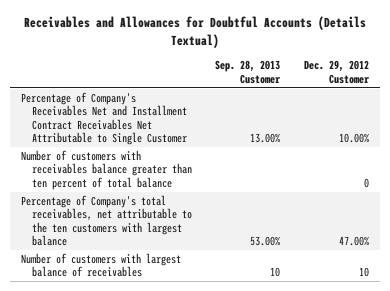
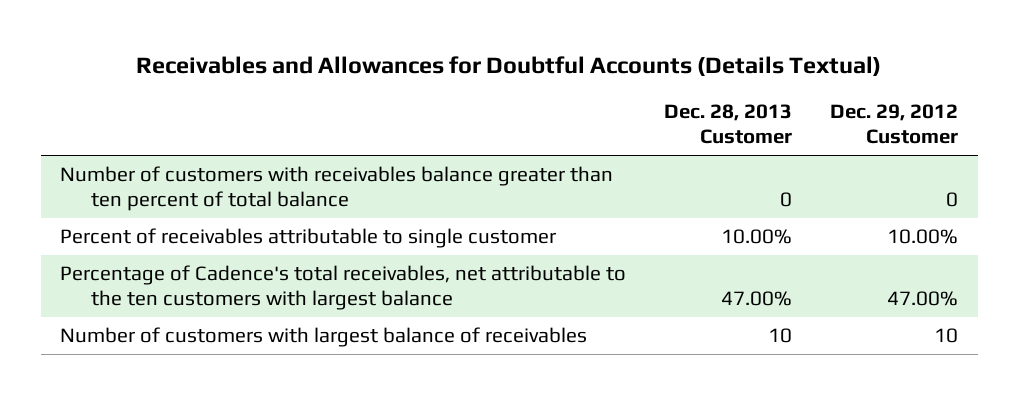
[215,60,282,84] Sep. 28, 2013 Customer -> none
none -> [664,104,793,145] Dec. 28, 2013 Customer
[21,91,188,146] Percentage of Company's Receivables Net and Installment Contract Receivables Net Attributable to Single Customer -> none
none -> [59,228,556,249] Percent of receivables attributable to single customer
[21,194,193,247] Percentage of Company's total receivables, net attributable to the ten customers with largest balance -> [59,265,626,311] Percentage of Cadence's total receivables, net attributable to the ten customers with largest balance

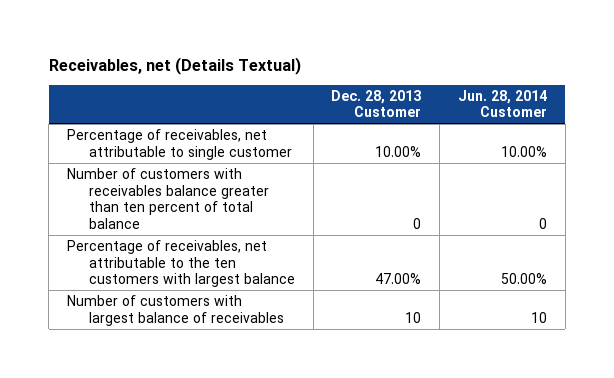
[136,55,882,76] Receivables and Allowances for Doubtful Accounts (Details Textual) -> [48,56,301,75] Receivables, net (Details Textual)
[830,104,959,145] Dec. 29, 2012 Customer -> none
none -> [457,89,547,118] Jun. 28, 2014 Customer
none -> [66,129,292,160] Percentage of receivables, net attributable to single customer
[59,228,556,249] Percent of receivables attributable to single customer -> none
[59,265,626,311] Percentage of Cadence's total receivables, net attributable to the ten customers with largest balance -> [66,240,295,288] Percentage of receivables, net attributable to the ten customers with largest balance

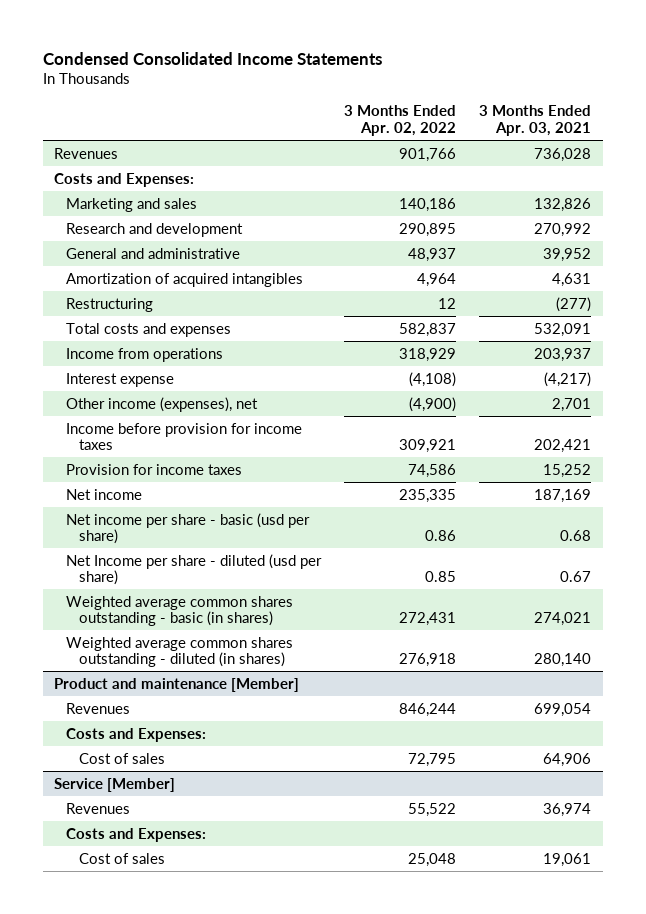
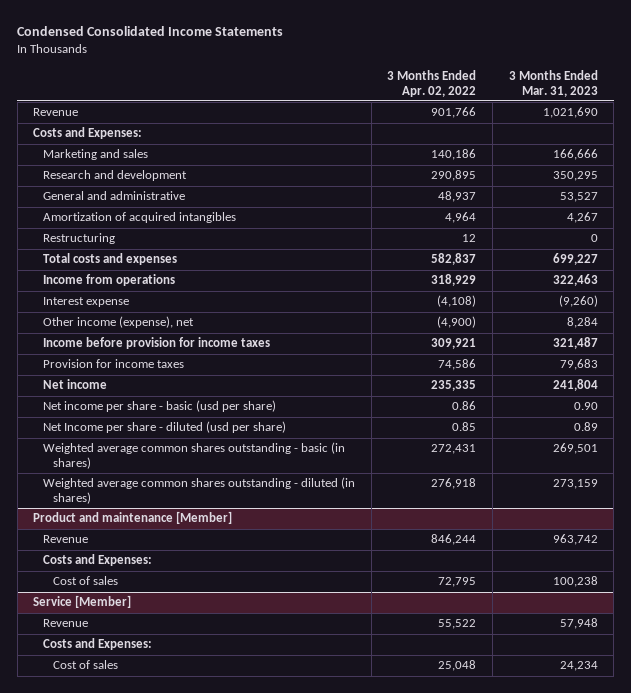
[479,105,592,136] 3 Months Ended Apr. 03, 2021 -> none
none -> [508,69,598,97] 3 Months Ended Mar. 31, 2023
[54,147,119,159] Revenues -> [33,108,79,117] Revenue
[66,396,259,412] Other income (expenses), net -> [43,316,195,329] Other income (expense), net
[66,702,131,714] Revenues -> [43,535,89,544] Revenue
[66,802,131,814] Revenues -> [43,619,89,628] Revenue

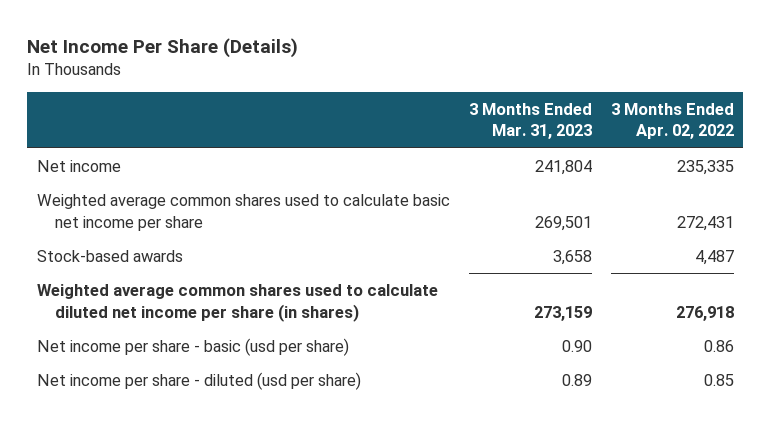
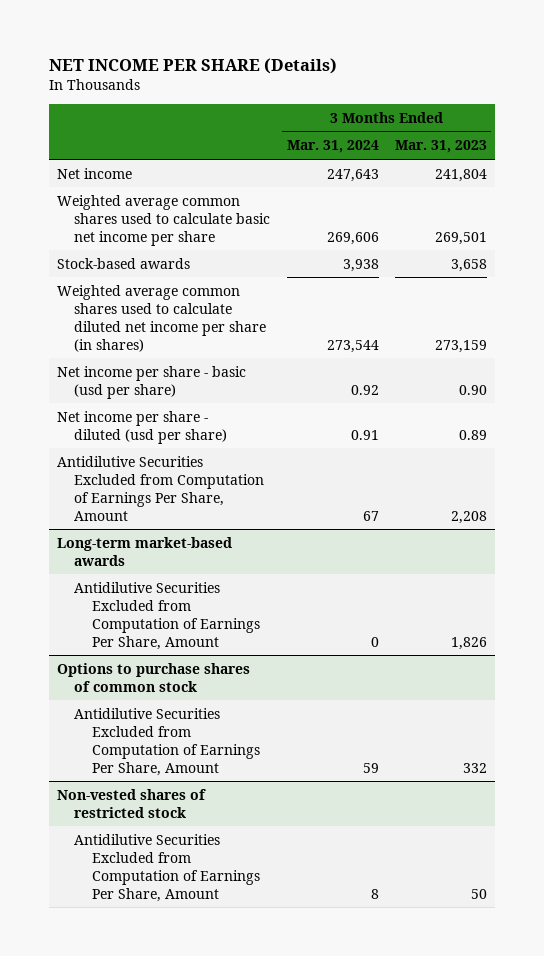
[27,37,299,58] Net Income Per Share (Details) -> [48,57,337,74] NET INCOME PER SHARE (Details)
[610,102,734,140] 3 Months Ended Apr. 02, 2022 -> none
none -> [286,140,379,154] Mar. 31, 2024
none -> [56,455,265,521] Antidilutive Securities Excluded from Computation of Earnings Per Share, Amount
none -> [56,536,232,566] Long-term market-based awards
none -> [74,581,260,650] Antidilutive Securities Excluded from Computation of Earnings Per Share, Amount
none -> [56,662,250,692] Options to purchase shares of common stock
none -> [74,707,260,776] Antidilutive Securities Excluded from Computation of Earnings Per Share, Amount
none -> [56,788,206,818] Non-vested shares of restricted stock
none -> [74,833,260,902] Antidilutive Securities Excluded from Computation of Earnings Per Share, Amount

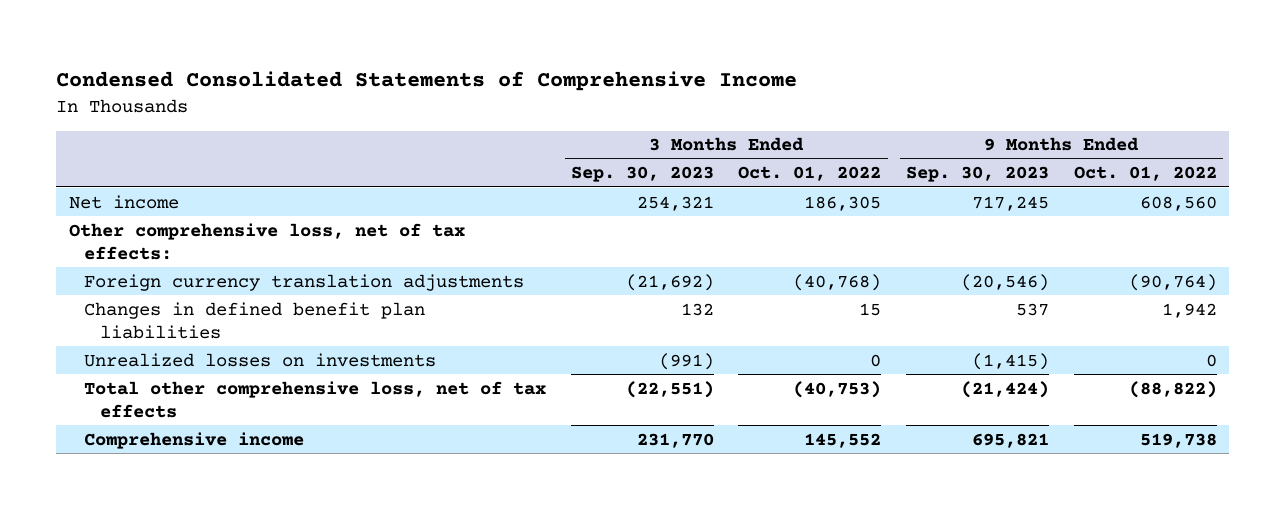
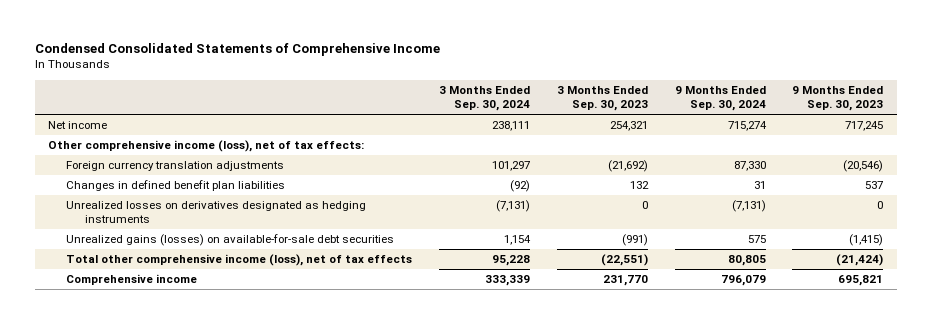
[738,166,882,182] Oct. 01, 2022 -> none
[1073,166,1217,182] Oct. 01, 2022 -> none
none -> [439,85,531,112] 3 Months Ended Sep. 30, 2024
none -> [674,85,766,112] 9 Months Ended Sep. 30, 2024
[68,222,465,260] Other comprehensive loss, net of tax effects: -> [48,140,365,153] Other comprehensive income (loss), net of tax effects:
none -> [66,201,367,224] Unrealized losses on derivatives designated as hedging instruments
[84,352,437,367] Unrealized losses on investments -> [66,234,395,247] Unrealized gains (losses) on available-for-sale debt securities
[84,380,547,418] Total other comprehensive loss, net of tax effects -> [66,254,413,267] Total other comprehensive income (loss), net of tax effects

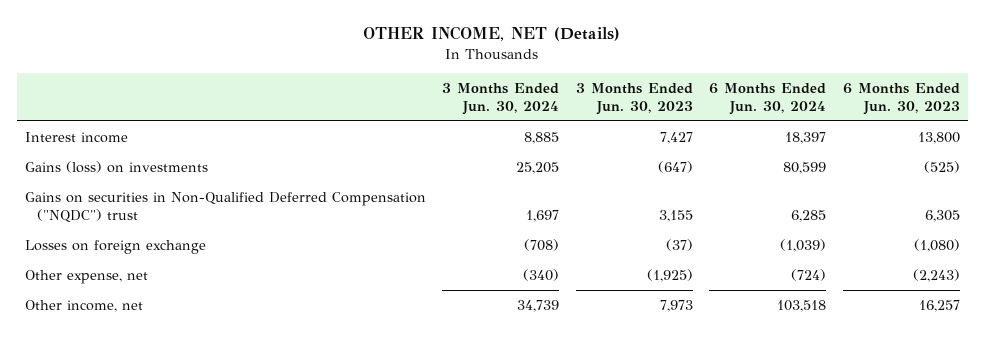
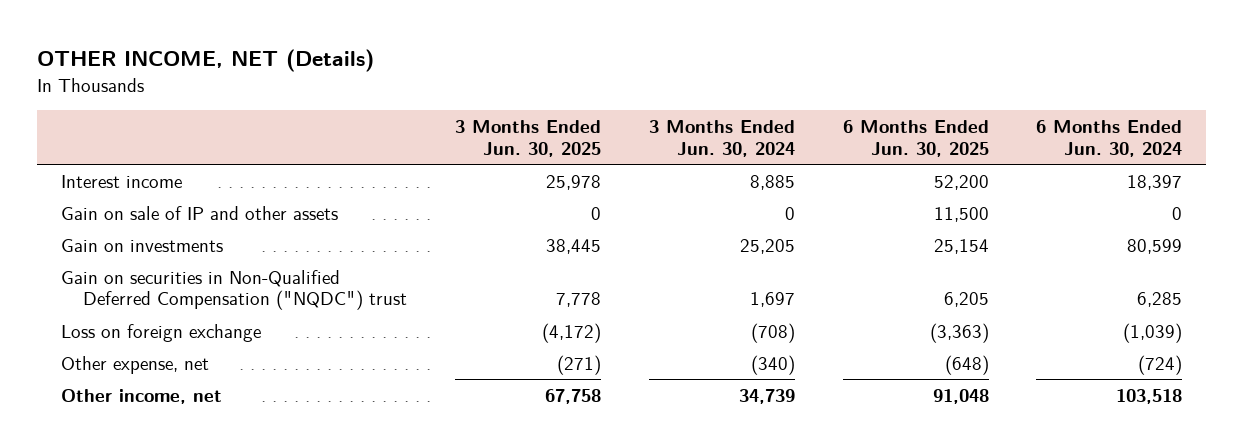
[575,82,693,116] 3 Months Ended Jun. 30, 2023 -> none
[842,82,960,116] 6 Months Ended Jun. 30, 2023 -> none
none -> [455,119,602,157] 3 Months Ended Jun. 30, 2025
none -> [842,119,989,157] 6 Months Ended Jun. 30, 2025
none -> [61,205,339,220] Gain on sale of IP and other assets
[24,160,208,173] Gains (loss) on investments -> [61,238,224,252] Gain on investments
[24,191,426,223] Gains on securities in Non-Qualified Deferred Compensation ("NQDC") trust -> [61,269,408,311] Gain on securities in Non-Qualified Deferred Compensation ("NQDC") trust
[24,239,206,254] Losses on foreign exchange -> [61,323,262,342] Loss on foreign exchange

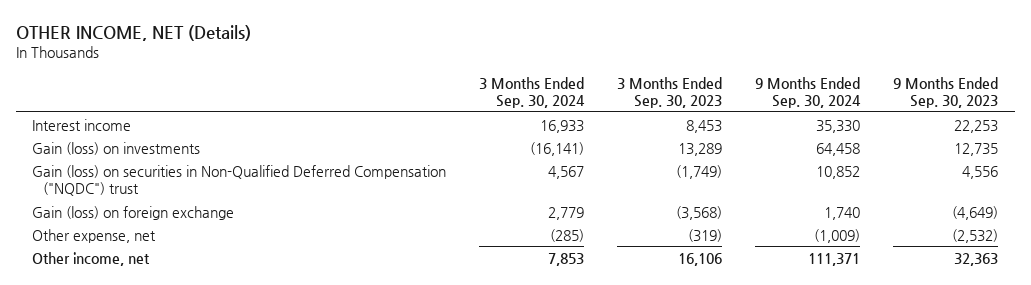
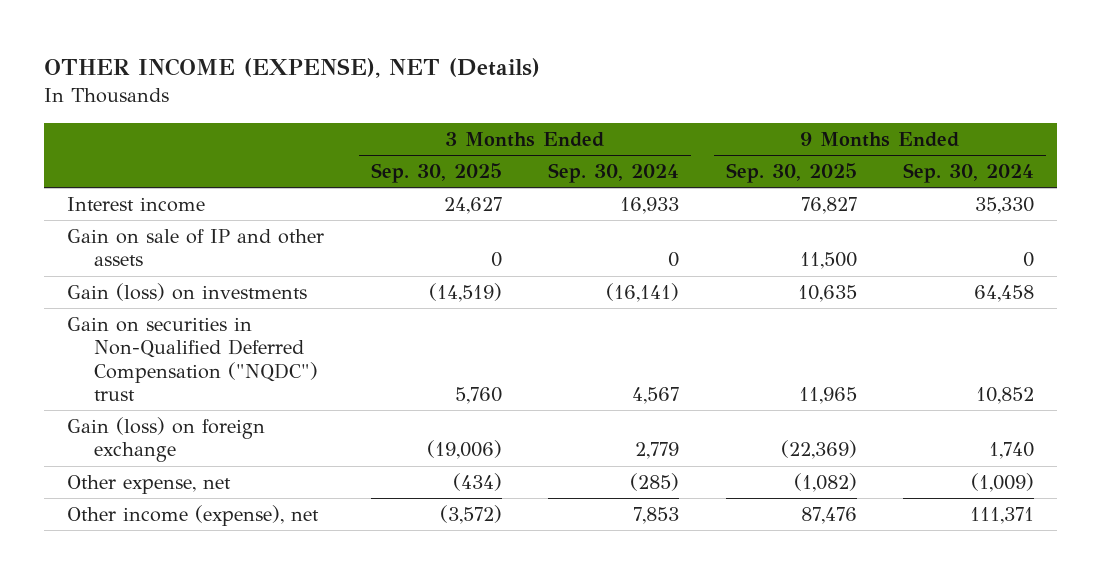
[15,24,251,41] OTHER INCOME, NET (Details) -> [44,58,541,79] OTHER INCOME (EXPENSE), NET (Details)
[617,76,723,108] 3 Months Ended Sep. 30, 2023 -> none
[893,76,999,108] 9 Months Ended Sep. 30, 2023 -> none
none -> [370,163,502,184] Sep. 30, 2025
none -> [725,163,857,184] Sep. 30, 2025
none -> [67,229,325,267] Gain on sale of IP and other assets
[32,164,447,196] Gain (loss) on securities in Non-Qualified Deferred Compensation ("NQDC") trust -> [67,317,319,401] Gain on securities in Non-Qualified Deferred Compensation ("NQDC") trust
[32,251,151,266] Other income, net -> [67,505,320,527] Other income (expense), net

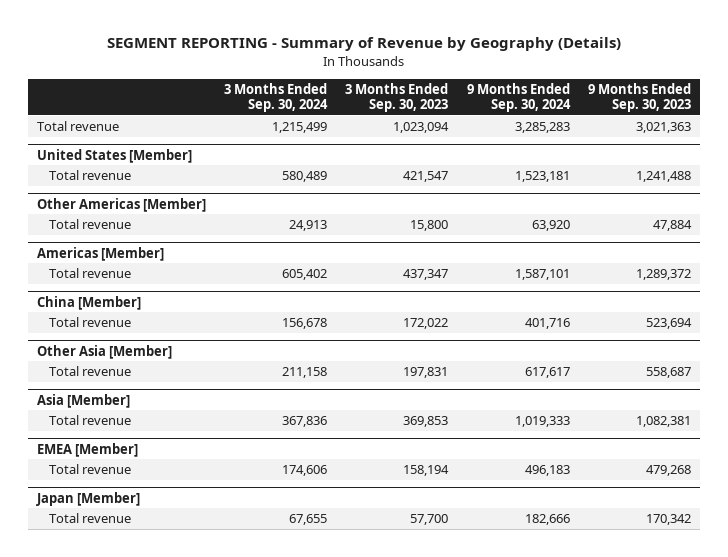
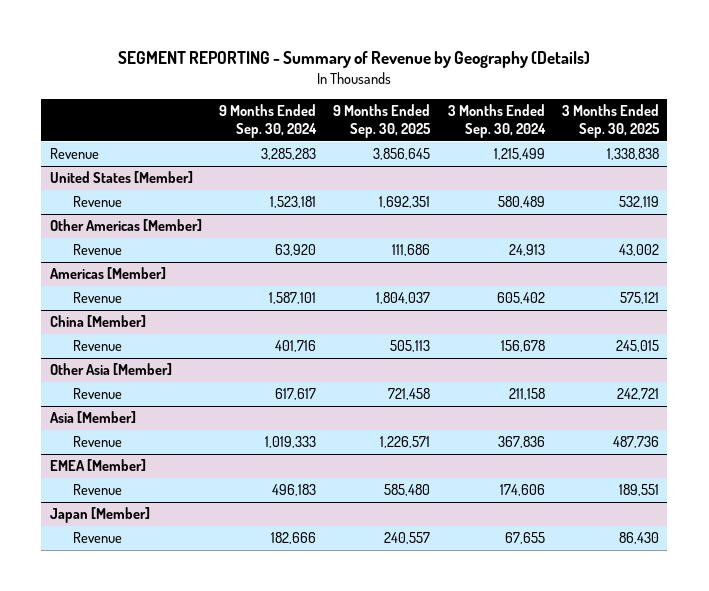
[345,82,449,113] 3 Months Ended Sep. 30, 2023 -> none
[587,82,691,113] 9 Months Ended Sep. 30, 2023 -> none
none -> [333,103,432,139] 9 Months Ended Sep. 30, 2025
none -> [561,103,660,139] 3 Months Ended Sep. 30, 2025
[37,121,120,132] Total revenue -> [49,148,99,160] Revenue
[48,170,131,181] Total revenue -> [72,196,122,208] Revenue
[48,219,131,230] Total revenue -> [72,244,122,256] Revenue
[48,268,131,279] Total revenue -> [72,292,122,304] Revenue
[48,317,131,328] Total revenue -> [72,340,122,352] Revenue
[48,366,131,377] Total revenue -> [72,388,122,400] Revenue
[48,415,131,426] Total revenue -> [72,436,122,448] Revenue
[48,464,131,475] Total revenue -> [72,484,122,496] Revenue
[48,513,131,524] Total revenue -> [72,532,122,544] Revenue

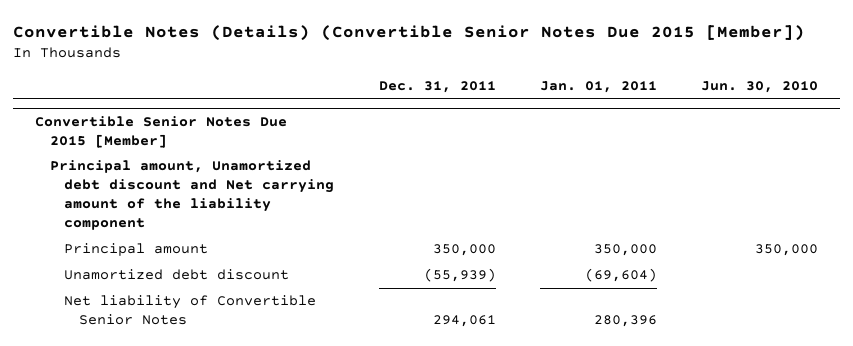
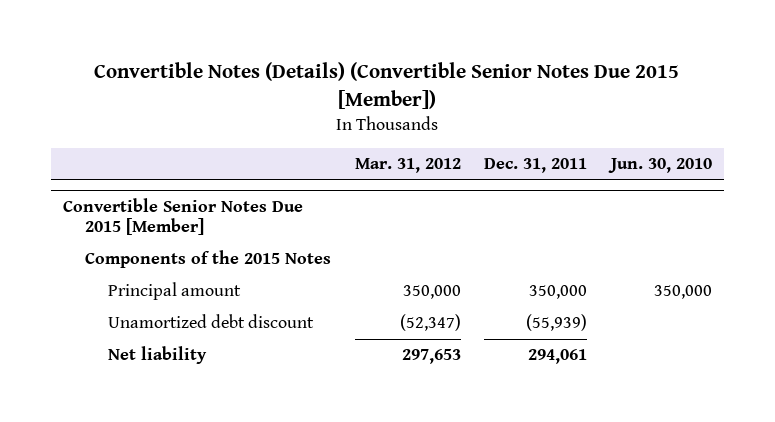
[539,80,657,93] Jan. 01, 2011 -> none
none -> [354,157,461,173] Mar. 31, 2012
[49,160,335,230] Principal amount, Unamortized debt discount and Net carrying amount of the liability component -> [85,250,332,269] Components of the 2015 Notes
[64,295,317,326] Net liability of Convertible Senior Notes -> [107,346,207,365] Net liability

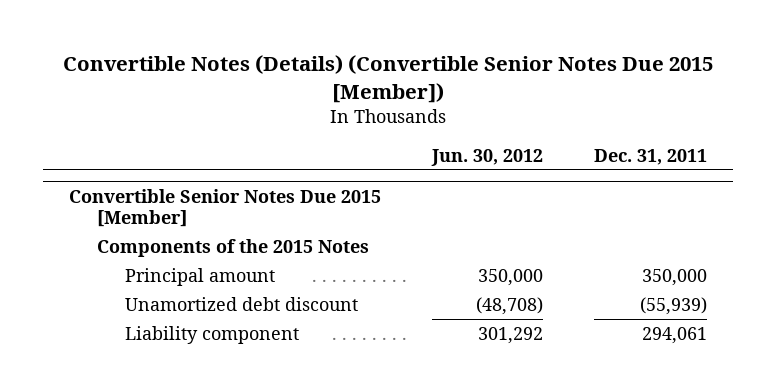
[354,157,461,173] Mar. 31, 2012 -> none
[607,157,712,173] Jun. 30, 2010 -> none
none -> [431,148,544,166] Jun. 30, 2012
[107,346,207,365] Net liability -> [124,325,299,344] Liability component

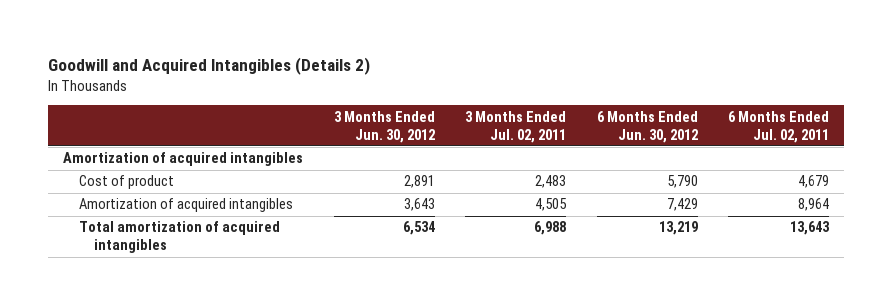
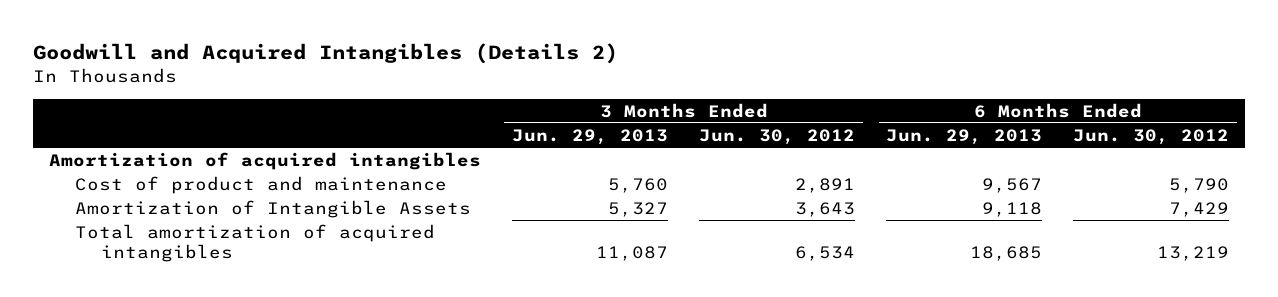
[465,110,567,143] 3 Months Ended Jul. 02, 2011 -> none
[728,110,830,143] 6 Months Ended Jul. 02, 2011 -> none
none -> [512,128,669,145] Jun. 29, 2013
none -> [886,128,1043,145] Jun. 29, 2013
[78,175,174,190] Cost of product -> [75,175,448,194] Cost of product and maintenance
[78,198,293,213] Amortization of acquired intangibles -> [75,199,472,218] Amortization of Intangible Assets

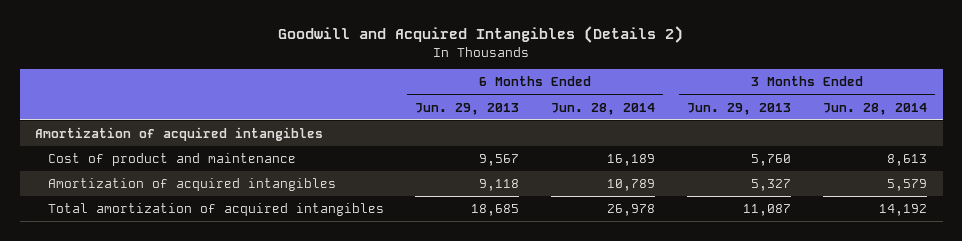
[699,128,856,145] Jun. 30, 2012 -> none
[1073,128,1230,145] Jun. 30, 2012 -> none
none -> [551,102,656,115] Jun. 28, 2014
none -> [822,102,927,115] Jun. 28, 2014
[75,199,472,218] Amortization of Intangible Assets -> [47,178,336,192] Amortization of acquired intangibles

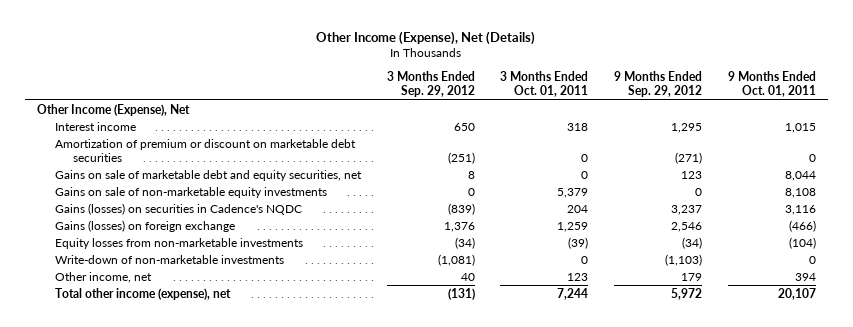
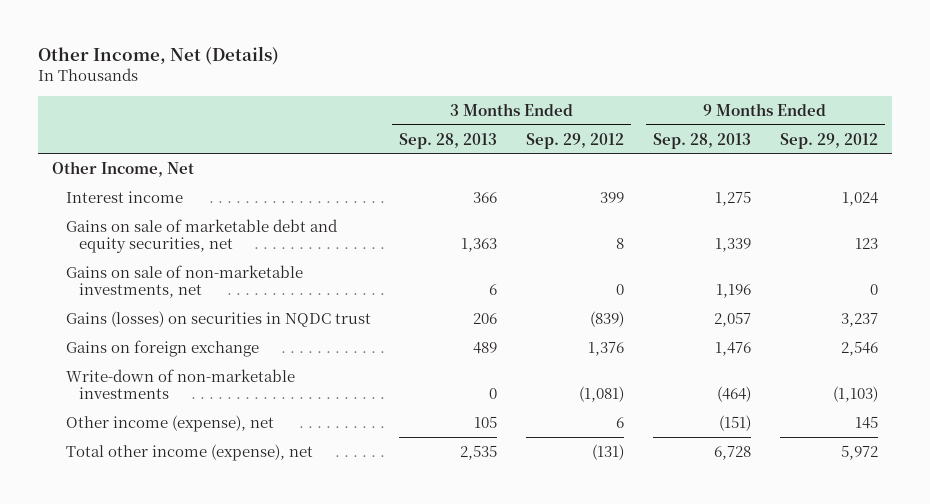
[316,31,536,46] Other Income (Expense), Net (Details) -> [37,45,279,65] Other Income, Net (Details)
[500,71,589,98] 3 Months Ended Oct. 01, 2011 -> none
[727,71,816,98] 9 Months Ended Oct. 01, 2011 -> none
none -> [399,132,498,149] Sep. 28, 2013
none -> [653,132,752,149] Sep. 28, 2013
[54,138,356,162] Amortization of premium or discount on marketable debt securities -> none
[37,103,191,116] Other Income (Expense), Net -> [51,160,194,177] Other Income, Net
[453,122,475,131] 650 -> [600,191,625,203] 399
[670,122,702,133] 1,295 -> [841,191,878,206] 1,024
[54,237,303,249] Equity losses from non-marketable investments -> none
[54,186,327,198] Gains on sale of non-marketable equity investments -> [65,264,303,299] Gains on sale of non-marketable investments, net
[54,202,302,215] Gains (losses) on securities in Cadence's NQDC -> [65,310,371,327] Gains (losses) on securities in NQDC trust
[54,219,235,232] Gains (losses) on foreign exchange -> [65,339,259,357] Gains on foreign exchange
[54,271,152,283] Other income, net -> [65,414,274,432] Other income (expense), net
[460,272,475,281] 40 -> [616,416,625,428] 6
[680,272,702,281] 179 -> [854,415,878,429] 145

